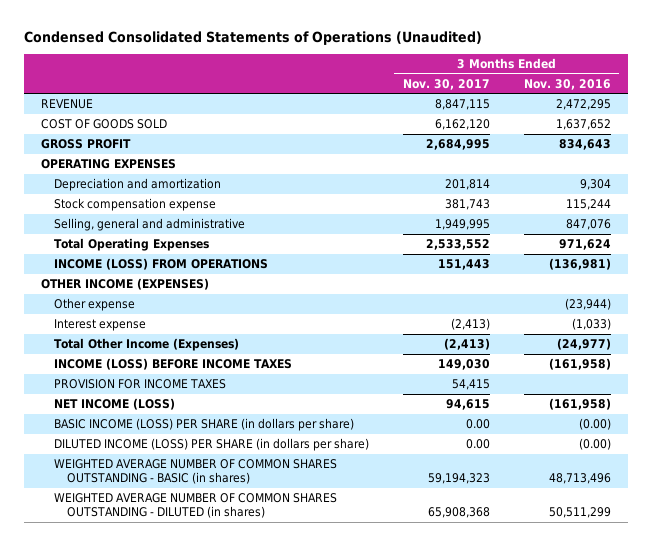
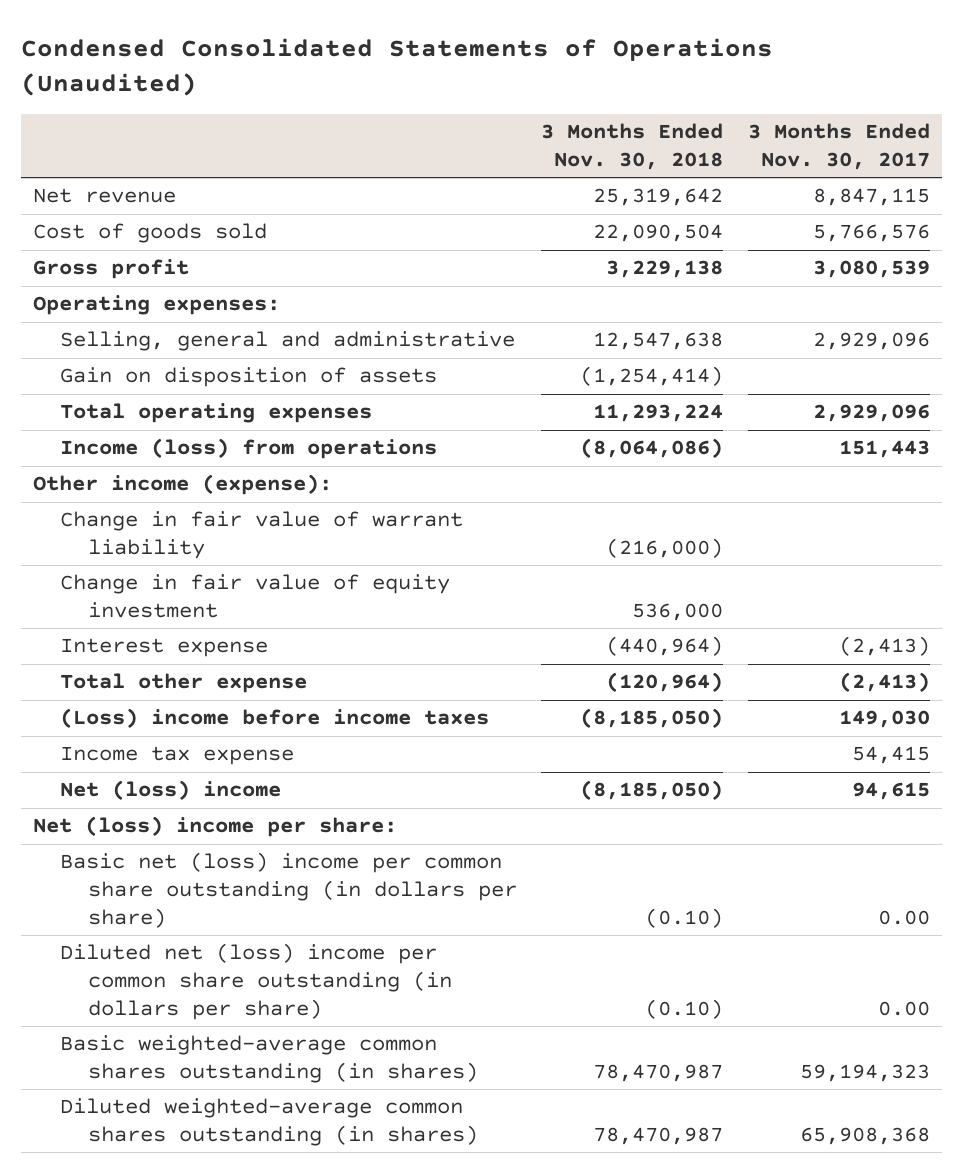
[523,78,611,90] Nov. 30, 2016 -> none
none -> [541,123,724,171] 3 Months Ended Nov. 30, 2018
[54,178,222,192] Depreciation and amortization -> none
[54,198,217,212] Stock compensation expense -> none
[54,298,136,312] Other expense -> none
[40,99,93,110] REVENUE -> [33,188,177,204] Net revenue
[40,119,167,130] COST OF GOODS SOLD -> [33,223,268,244] Cost of goods sold
[434,119,490,131] 6,162,120 -> [813,224,931,243] 5,766,576
[40,139,131,150] GROSS PROFIT -> [33,259,190,280] Gross profit
[425,139,490,151] 2,684,995 -> [813,260,931,279] 3,080,539
[40,159,176,170] OPERATING EXPENSES -> [33,295,281,316] Operating expenses:
[434,219,490,231] 1,949,995 -> [813,332,931,351] 2,929,096
none -> [60,367,438,388] Gain on disposition of assets
[54,238,210,252] Total Operating Expenses -> [60,403,373,424] Total operating expenses
[425,239,490,251] 2,533,552 -> [813,404,931,423] 2,929,096
[54,258,269,271] INCOME (LOSS) FROM OPERATIONS -> [60,438,438,460] Income (loss) from operations
[40,278,209,291] OTHER INCOME (EXPENSES) -> [33,474,333,496] Other income (expense):
none -> [60,511,464,560] Change in fair value of warrant liability
none -> [60,574,451,619] Change in fair value of equity investment
[54,338,240,352] Total Other Income (Expenses) -> [60,673,308,694] Total other expense
[54,358,293,371] INCOME (LOSS) BEFORE INCOME TAXES -> [60,708,490,729] (Loss) income before income taxes
[54,379,227,390] PROVISION FOR INCOME TAXES -> [60,746,295,766] Income tax expense
[54,398,176,411] NET INCOME (LOSS) -> [60,780,282,801] Net (loss) income
none -> [33,816,398,838] Net (loss) income per share:
[54,418,355,432] BASIC INCOME (LOSS) PER SHARE (in dollars per share) -> [60,852,517,928] Basic net (loss) income per common share outstanding (in dollars per share)
[54,438,370,452] DILUTED INCOME (LOSS) PER SHARE (in dollars per share) -> [60,943,452,1020] Diluted net (loss) income per common share outstanding (in dollars per share)
[54,459,338,485] WEIGHTED AVERAGE NUMBER OF COMMON SHARES OUTSTANDING - BASIC (in shares) -> [60,1035,478,1084] Basic weighted-average common shares outstanding (in shares)
[54,493,338,519] WEIGHTED AVERAGE NUMBER OF COMMON SHARES OUTSTANDING - DILUTED (in shares) -> [60,1098,478,1147] Diluted weighted-average common shares outstanding (in shares)

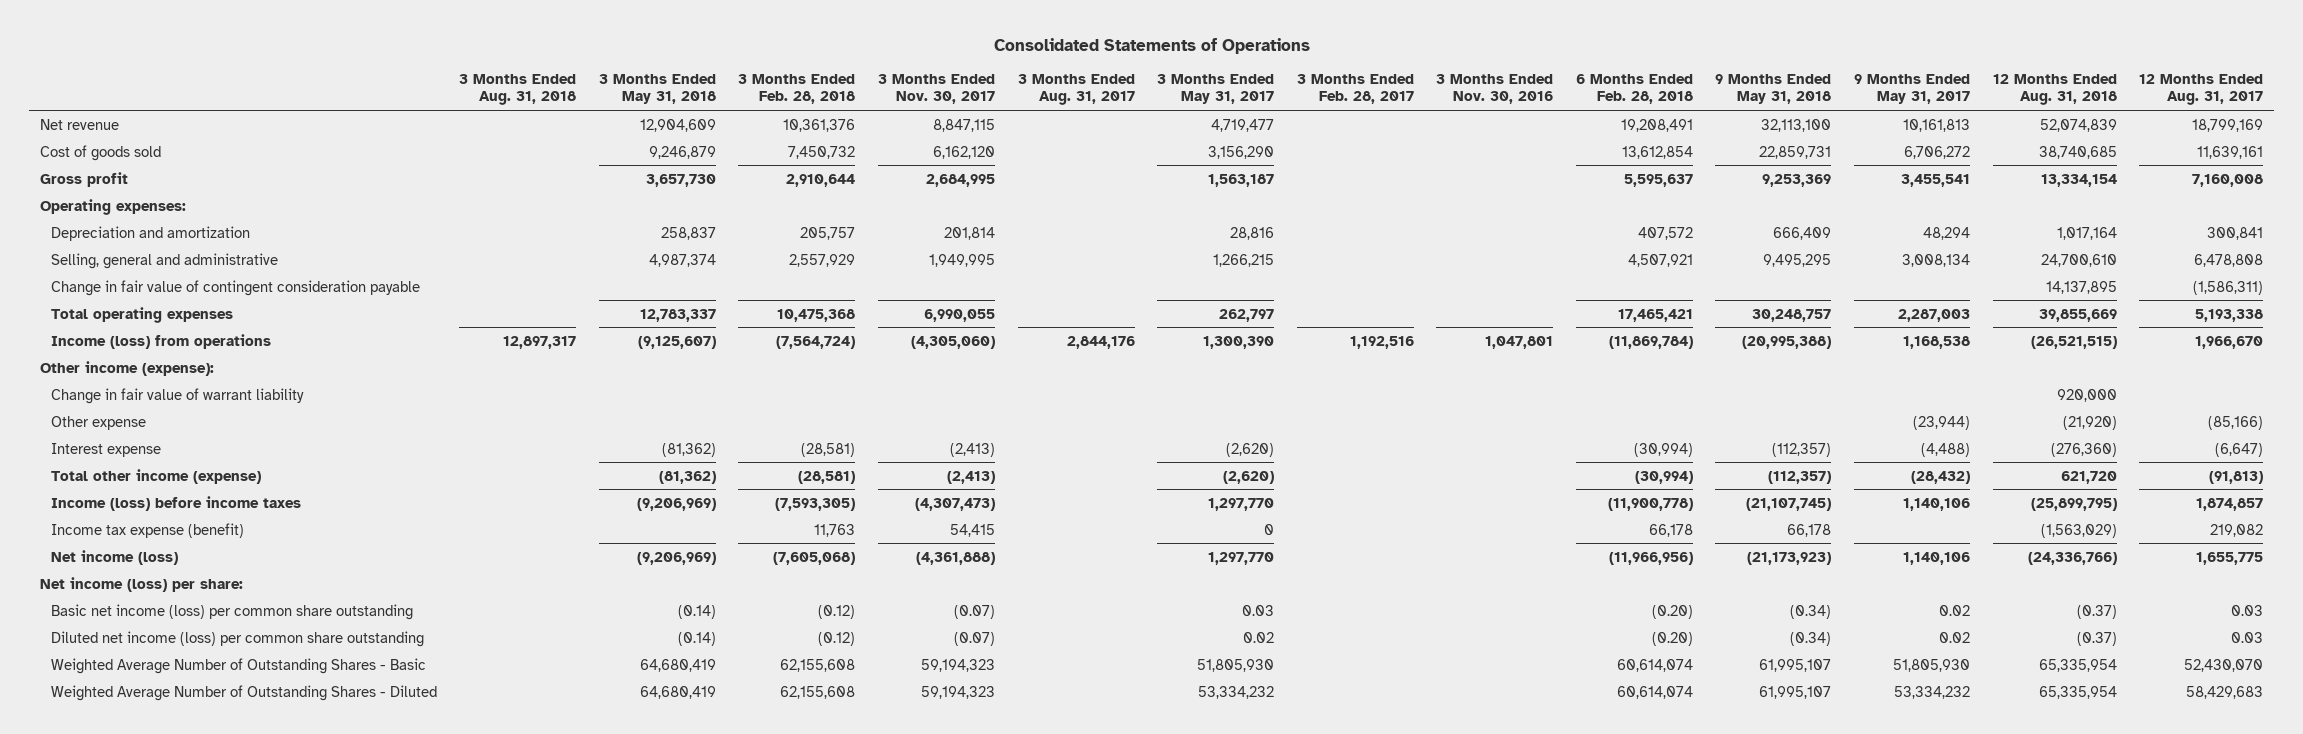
[20,37,773,97] Condensed Consolidated Statements of Operations (Unaudited) -> [993,37,1310,54] Consolidated Statements of Operations
[541,123,724,171] 3 Months Ended Nov. 30, 2018 -> none
none -> [459,73,577,106] 3 Months Ended Aug. 31, 2018
none -> [598,73,716,105] 3 Months Ended May 31, 2018
none -> [738,73,856,105] 3 Months Ended Feb. 28, 2018
none -> [1017,73,1135,106] 3 Months Ended Aug. 31, 2017
none -> [1157,73,1275,105] 3 Months Ended May 31, 2017
none -> [1296,73,1414,105] 3 Months Ended Feb. 28, 2017
none -> [1436,73,1554,105] 3 Months Ended Nov. 30, 2016
none -> [1575,73,1693,105] 6 Months Ended Feb. 28, 2018
none -> [1715,73,1832,105] 9 Months Ended May 31, 2018
none -> [1853,73,1970,105] 9 Months Ended May 31, 2017
none -> [1992,73,2117,106] 12 Months Ended Aug. 31, 2018
none -> [2139,73,2264,106] 12 Months Ended Aug. 31, 2017
[813,224,931,243] 5,766,576 -> [932,145,995,159] 6,162,120
[813,260,931,279] 3,080,539 -> [925,173,995,187] 2,684,995
[60,367,438,388] Gain on disposition of assets -> none
none -> [50,225,250,241] Depreciation and amortization
[813,332,931,351] 2,929,096 -> [928,253,995,267] 1,949,995
none -> [50,279,420,296] Change in fair value of contingent consideration payable
[813,404,931,423] 2,929,096 -> [923,308,995,322] 6,990,055
[839,440,931,459] 151,443 -> [910,335,995,349] (4,305,060)
[60,574,451,619] Change in fair value of equity investment -> none
none -> [50,415,146,430] Other expense
[60,673,308,694] Total other expense -> [50,468,261,484] Total other income (expense)
[60,708,490,729] (Loss) income before income taxes -> [50,495,301,511] Income (loss) before income taxes
[839,710,931,729] 149,030 -> [914,497,995,511] (4,307,473)
[60,746,295,766] Income tax expense -> [50,522,244,538] Income tax expense (benefit)
[60,780,282,801] Net (loss) income -> [50,549,178,565] Net income (loss)
[852,782,931,801] 94,615 -> [915,551,995,565] (4,361,888)
[33,816,398,838] Net (loss) income per share: -> [39,576,243,592] Net income (loss) per share:
[60,852,517,928] Basic net (loss) income per common share outstanding (in dollars per share) -> [50,603,413,620] Basic net income (loss) per common share outstanding
[878,909,931,925] 0.00 -> [953,604,995,619] (0.07)
[60,943,452,1020] Diluted net (loss) income per common share outstanding (in dollars per share) -> [50,630,424,647] Diluted net income (loss) per common share outstanding
[878,1000,931,1016] 0.00 -> [953,631,995,646] (0.07)
[60,1035,478,1084] Basic weighted-average common shares outstanding (in shares) -> [50,657,426,674] Weighted Average Number of Outstanding Shares - Basic
[60,1098,478,1147] Diluted weighted-average common shares outstanding (in shares) -> [50,684,437,701] Weighted Average Number of Outstanding Shares - Diluted
[800,1127,931,1146] 65,908,368 -> [920,685,995,699] 59,194,323

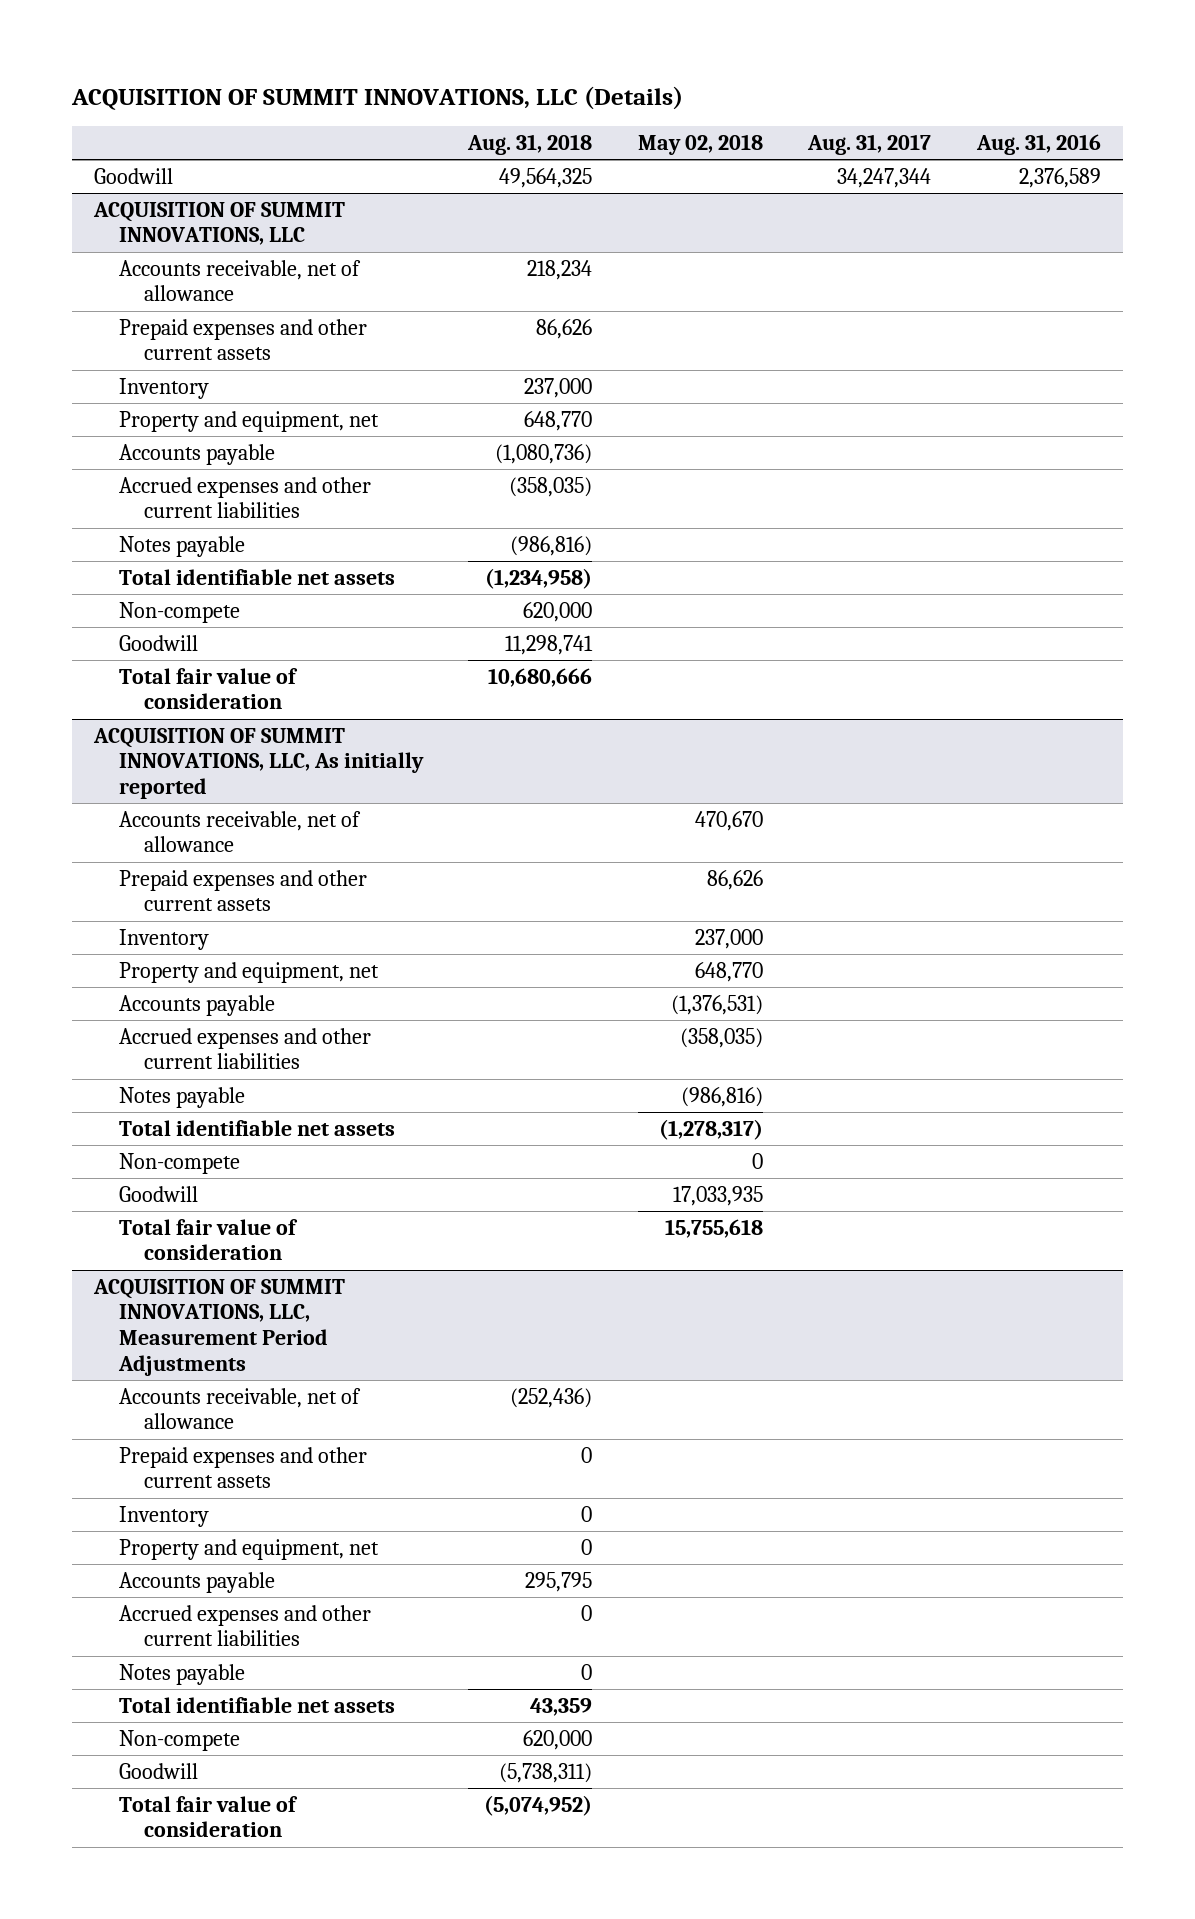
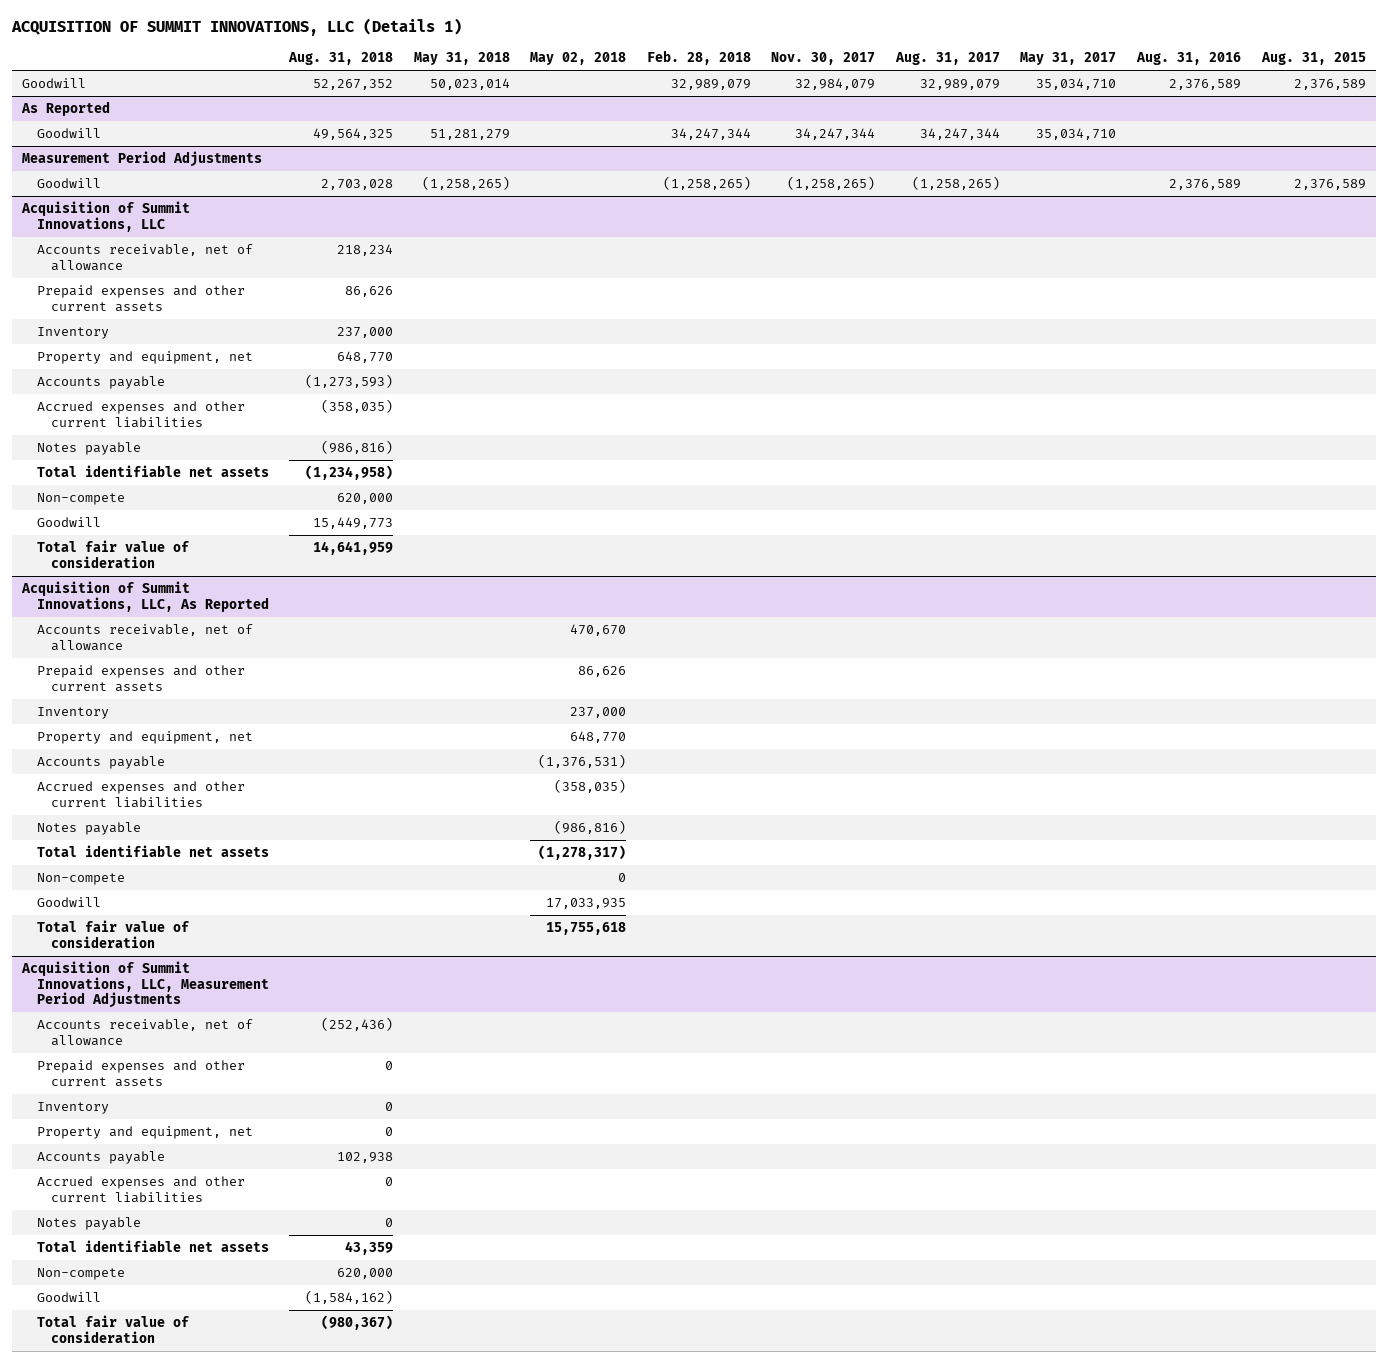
[70,85,683,110] ACQUISITION OF SUMMIT INNOVATIONS, LLC (Details) -> [11,18,463,37] ACQUISITION OF SUMMIT INNOVATIONS, LLC (Details 1)
none -> [413,52,510,66] May 31, 2018
none -> [646,50,751,66] Feb. 28, 2018
none -> [771,52,876,66] Nov. 30, 2017
none -> [1020,52,1117,66] May 31, 2017
none -> [1260,52,1366,66] Aug. 31, 2015
[499,167,593,188] 49,564,325 -> [313,79,394,91] 52,267,352
[837,167,932,188] 34,247,344 -> [919,79,1000,91] 32,989,079
none -> [21,101,111,117] As Reported
none -> [36,128,101,139] Goodwill
none -> [22,151,263,168] Measurement Period Adjustments
none -> [36,178,101,189] Goodwill
[93,201,346,246] ACQUISITION OF SUMMIT INNOVATIONS, LLC -> [21,201,191,232] Acquisition of Summit Innovations, LLC
[495,443,593,464] (1,080,736) -> [305,374,394,389] (1,273,593)
[505,634,594,655] 11,298,741 -> [313,517,394,530] 15,449,773
[488,667,593,687] 10,680,666 -> [313,541,394,556] 14,641,959
[93,727,425,800] ACQUISITION OF SUMMIT INNOVATIONS, LLC, As initially reported -> [21,581,269,612] Acquisition of Summit Innovations, LLC, As Reported
[93,1278,346,1376] ACQUISITION OF SUMMIT INNOVATIONS, LLC, Measurement Period Adjustments -> [21,961,269,1009] Acquisition of Summit Innovations, LLC, Measurement Period Adjustments
[525,1571,593,1592] 295,795 -> [337,1152,394,1164] 102,938
[499,1762,593,1783] (5,738,311) -> [305,1290,394,1305] (1,584,162)
[484,1794,593,1816] (5,074,952) -> [321,1315,394,1331] (980,367)

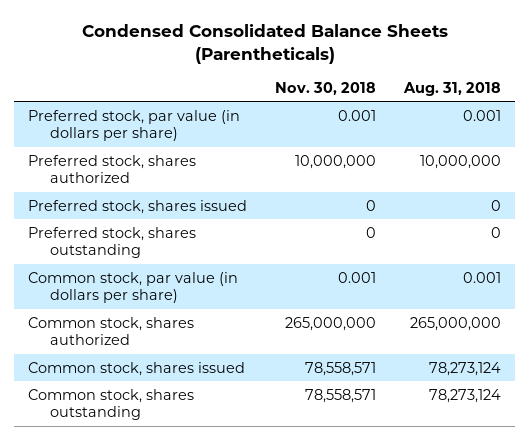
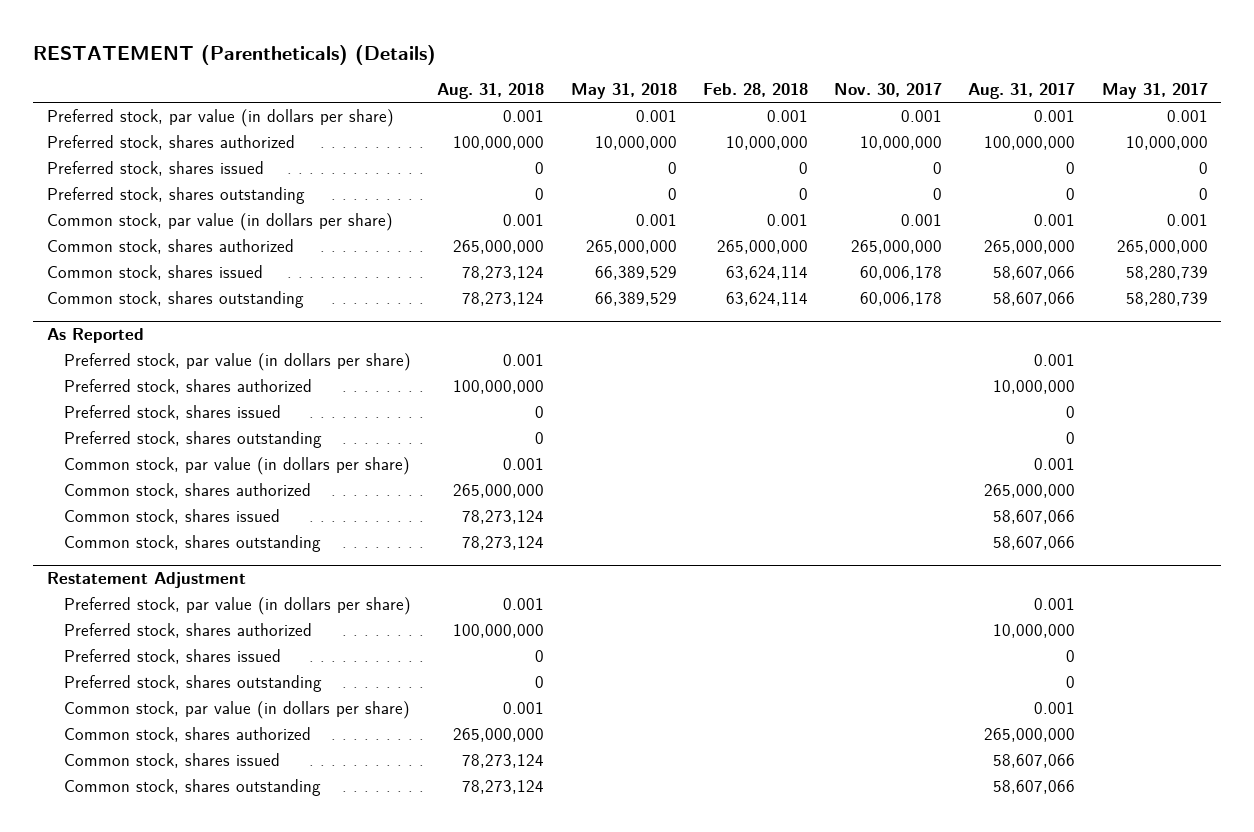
[81,23,448,64] Condensed Consolidated Balance Sheets (Parentheticals) -> [33,44,437,65] RESTATEMENT (Parentheticals) (Details)
[275,81,377,95] Nov. 30, 2018 -> none
none -> [570,83,677,100] May 31, 2018
none -> [702,83,808,98] Feb. 28, 2018
none -> [834,83,943,98] Nov. 30, 2017
none -> [968,83,1076,100] Aug. 31, 2017
none -> [1101,83,1208,100] May 31, 2017
[420,154,502,169] 10,000,000 -> [453,135,545,150] 100,000,000
none -> [46,328,144,344] As Reported
none -> [63,352,411,371] Preferred stock, par value (in dollars per share)
none -> [63,378,312,394] Preferred stock, shares authorized
none -> [63,404,281,420] Preferred stock, shares issued
none -> [63,430,322,448] Preferred stock, shares outstanding
none -> [63,456,410,475] Common stock, par value (in dollars per share)
none -> [63,482,311,498] Common stock, shares authorized
none -> [63,508,280,524] Common stock, shares issued
none -> [63,534,321,552] Common stock, shares outstanding
none -> [46,572,246,589] Restatement Adjustment
none -> [63,596,411,615] Preferred stock, par value (in dollars per share)
none -> [63,622,312,638] Preferred stock, shares authorized
none -> [63,648,281,664] Preferred stock, shares issued
none -> [63,674,322,692] Preferred stock, shares outstanding
none -> [63,700,410,719] Common stock, par value (in dollars per share)
none -> [63,726,311,742] Common stock, shares authorized
none -> [63,752,280,768] Common stock, shares issued
none -> [63,778,321,796] Common stock, shares outstanding

